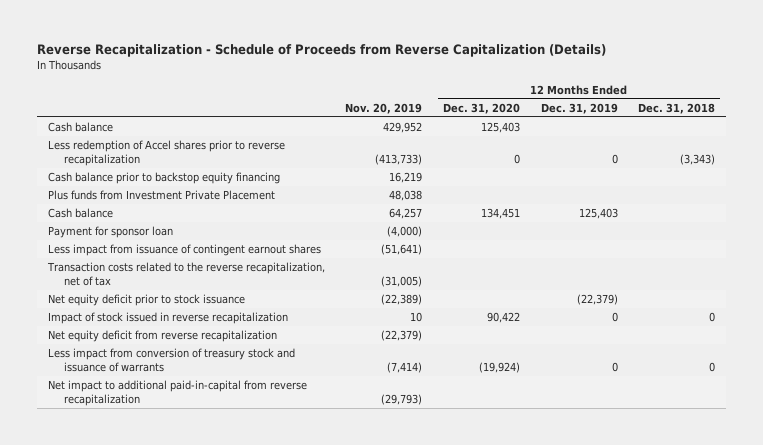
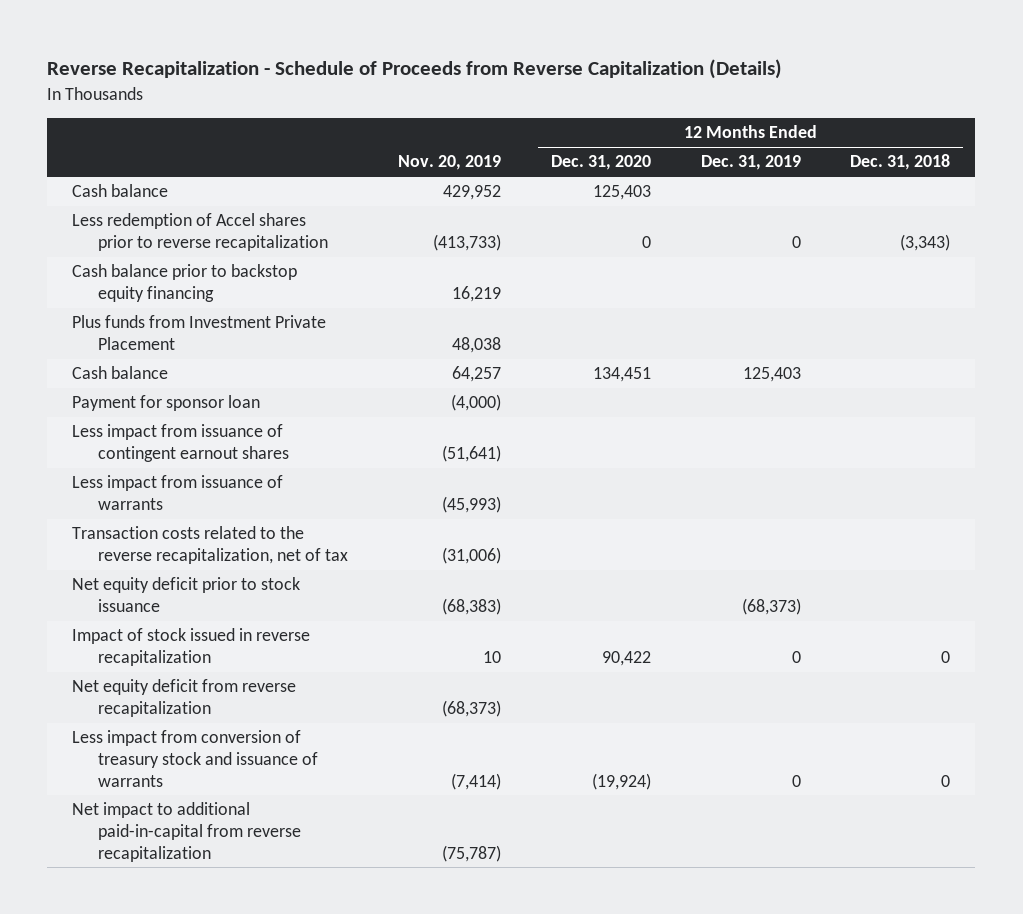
none -> [72,475,284,510] Less impact from issuance of warrants
[381,276,423,288] (31,005) -> [442,546,502,564] (31,006)
[381,294,423,306] (22,389) -> [442,597,502,615] (68,383)
[576,294,618,306] (22,379) -> [741,597,801,615] (68,373)
[381,330,423,342] (22,379) -> [442,699,502,717] (68,373)
[381,394,423,406] (29,793) -> [442,844,502,862] (75,787)

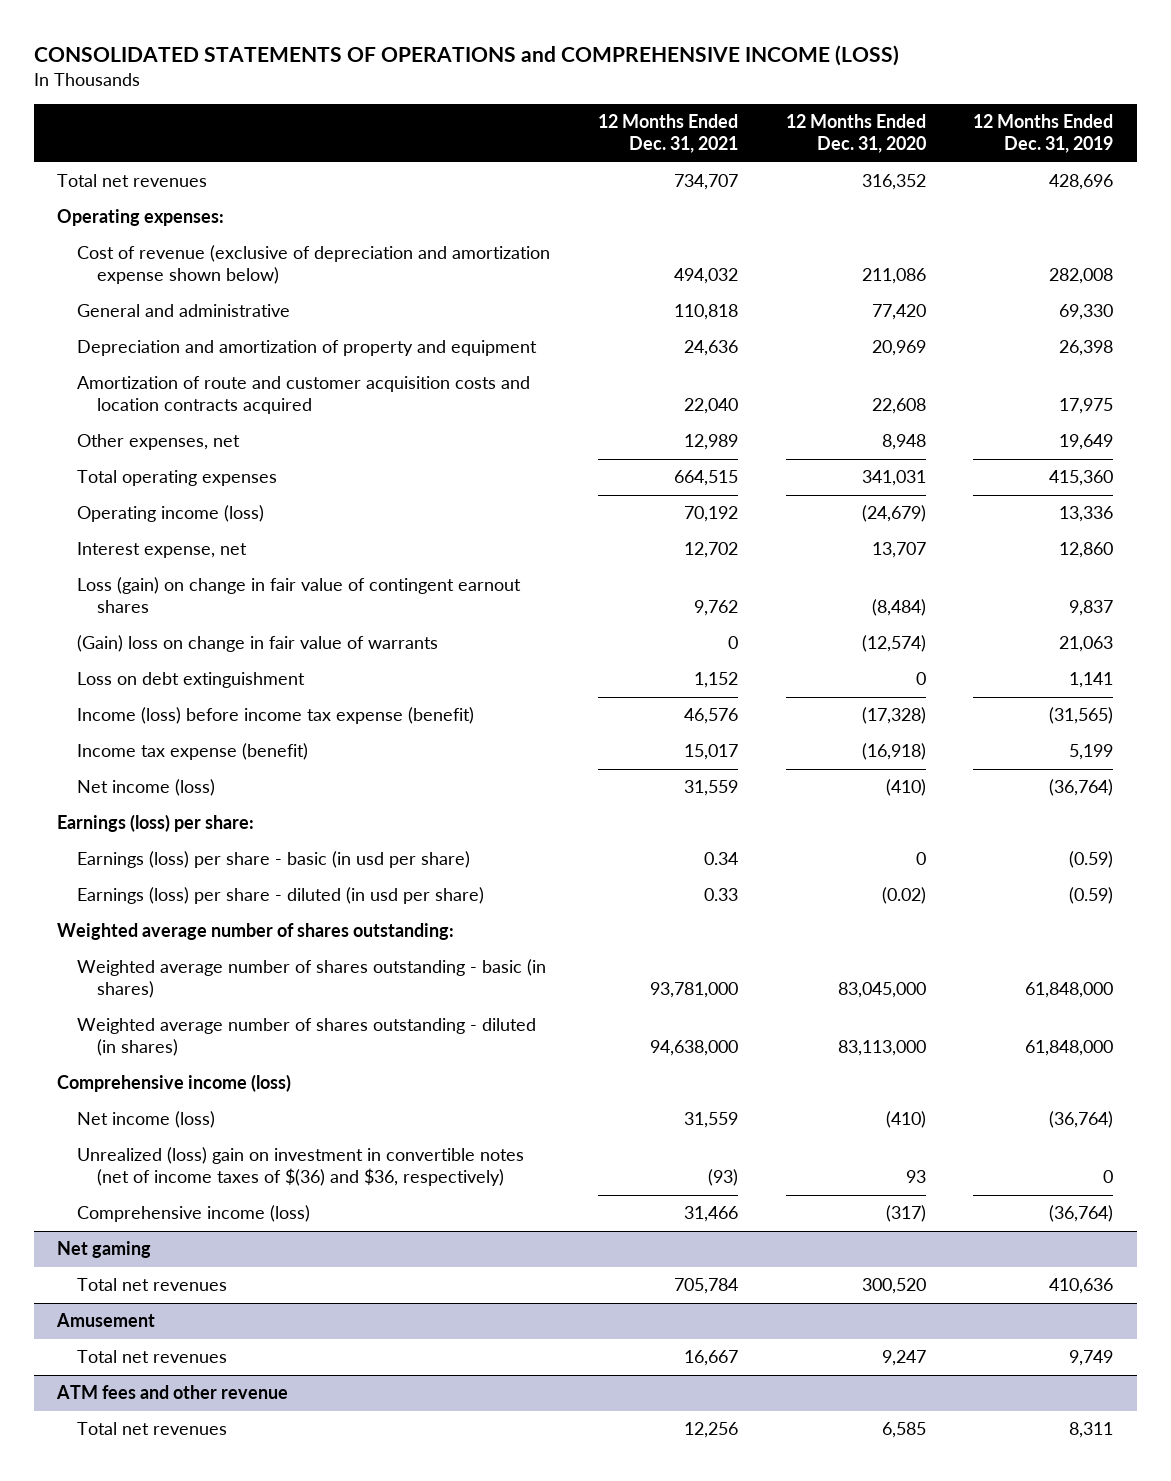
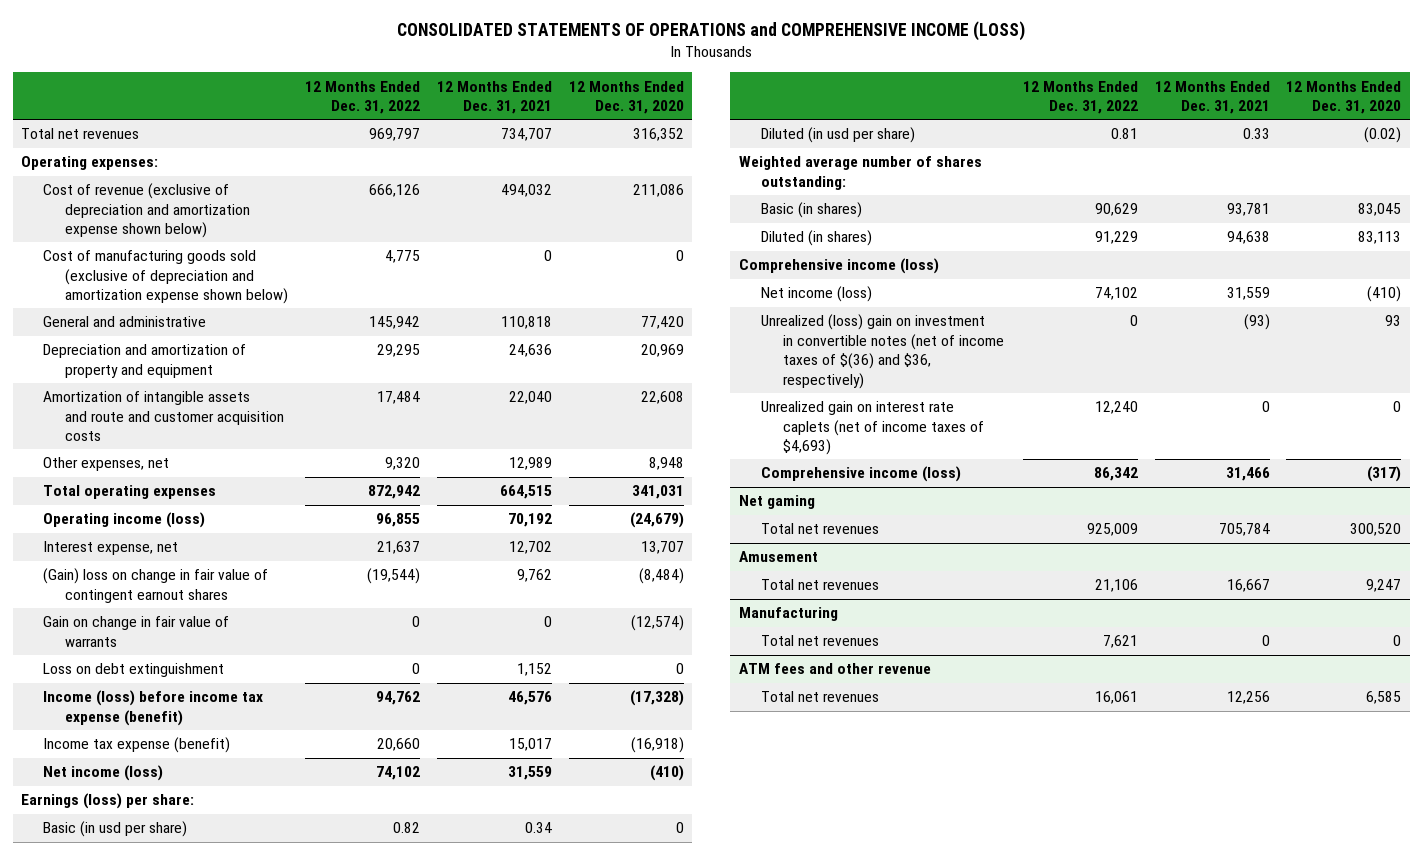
[973,114,1114,154] 12 Months Ended Dec. 31, 2019 -> none
none -> [305,80,421,115] 12 Months Ended Dec. 31, 2022
none -> [43,250,289,305] Cost of manufacturing goods sold (exclusive of depreciation and amortization expense shown below)
[77,376,531,415] Amortization of route and customer acquisition costs and location contracts acquired -> [43,391,285,442] Amortization of intangible assets and route and customer acquisition costs
[77,577,522,614] Loss (gain) on change in fair value of contingent earnout shares -> [43,568,269,603] (Gain) loss on change in fair value of contingent earnout shares
[77,635,439,653] (Gain) loss on change in fair value of warrants -> [43,616,230,647] Gain on change in fair value of warrants
[77,851,471,869] Earnings (loss) per share - basic (in usd per share) -> [43,821,188,838] Basic (in usd per share)
[77,887,485,905] Earnings (loss) per share - diluted (in usd per share) -> [760,127,915,144] Diluted (in usd per share)
[77,959,547,999] Weighted average number of shares outstanding - basic (in shares) -> [760,202,862,219] Basic (in shares)
[649,982,738,999] 93,781,000 -> [1226,203,1270,217] 93,781
[837,982,926,999] 83,045,000 -> [1358,203,1402,217] 83,045
[77,1018,537,1057] Weighted average number of shares outstanding - diluted (in shares) -> [760,230,872,247] Diluted (in shares)
[649,1040,738,1057] 94,638,000 -> [1226,231,1270,245] 94,638
[837,1040,926,1057] 83,113,000 -> [1358,231,1402,245] 83,113
none -> [760,401,985,456] Unrealized gain on interest rate caplets (net of income taxes of $4,693)
none -> [738,607,838,622] Manufacturing
none -> [760,635,879,647] Total net revenues

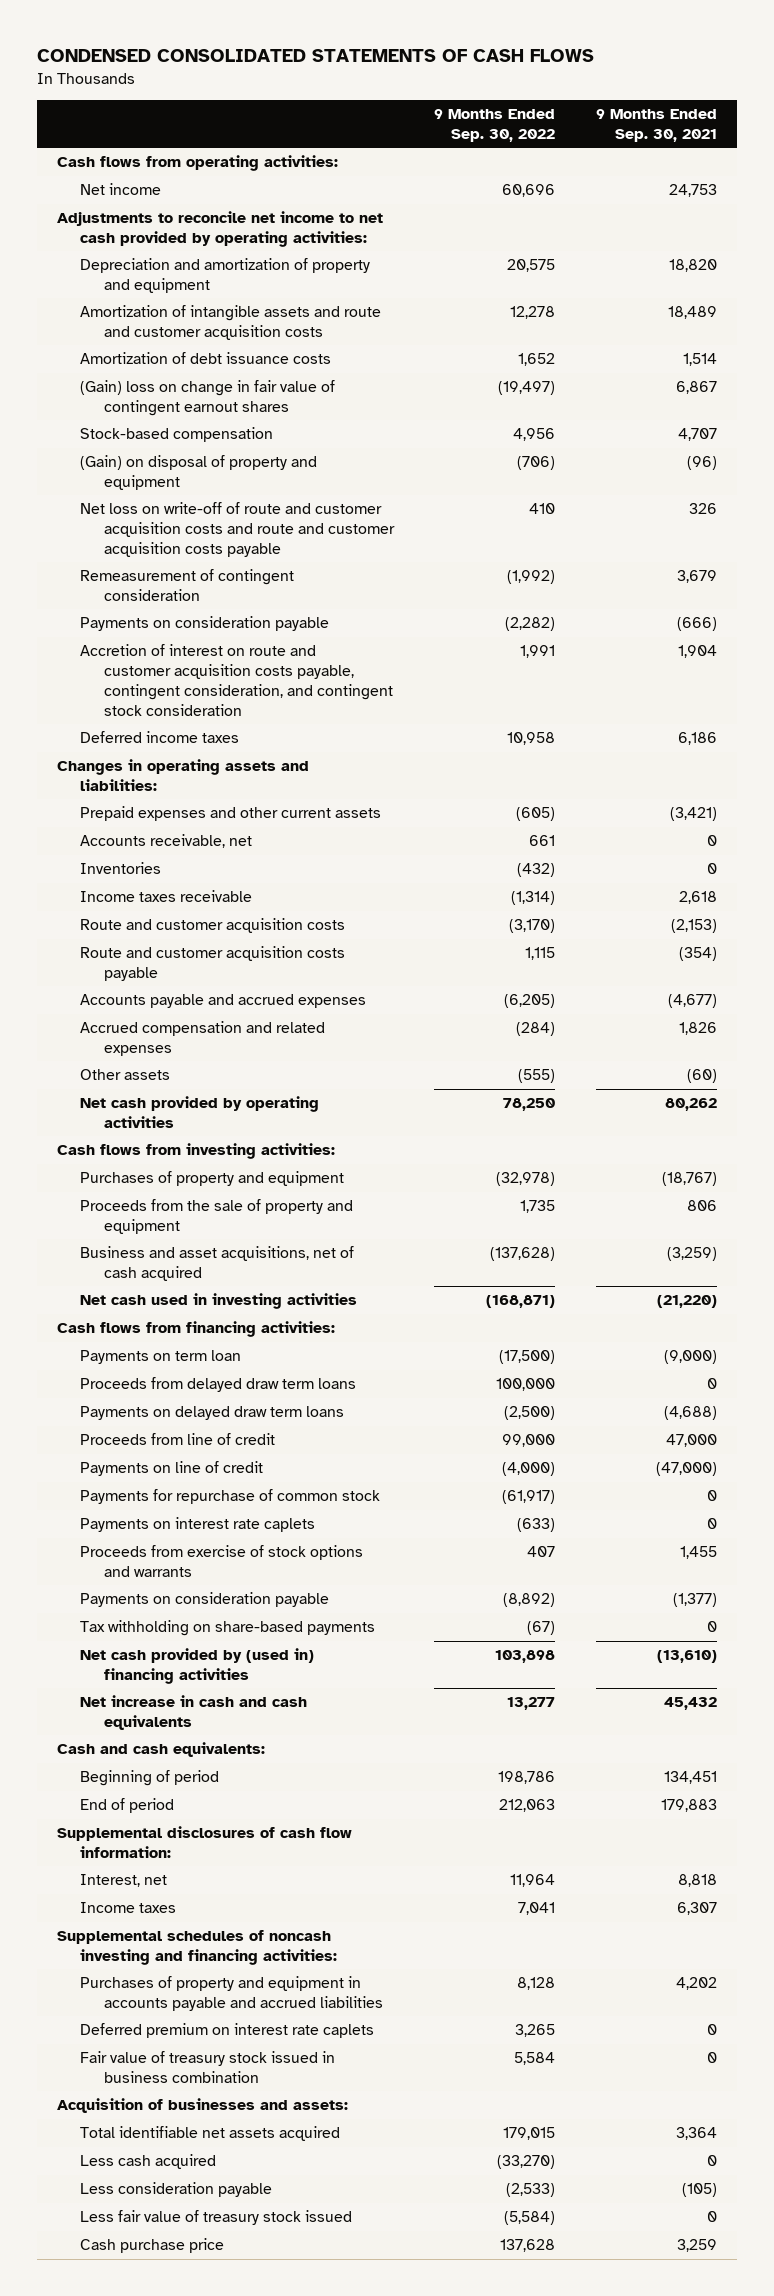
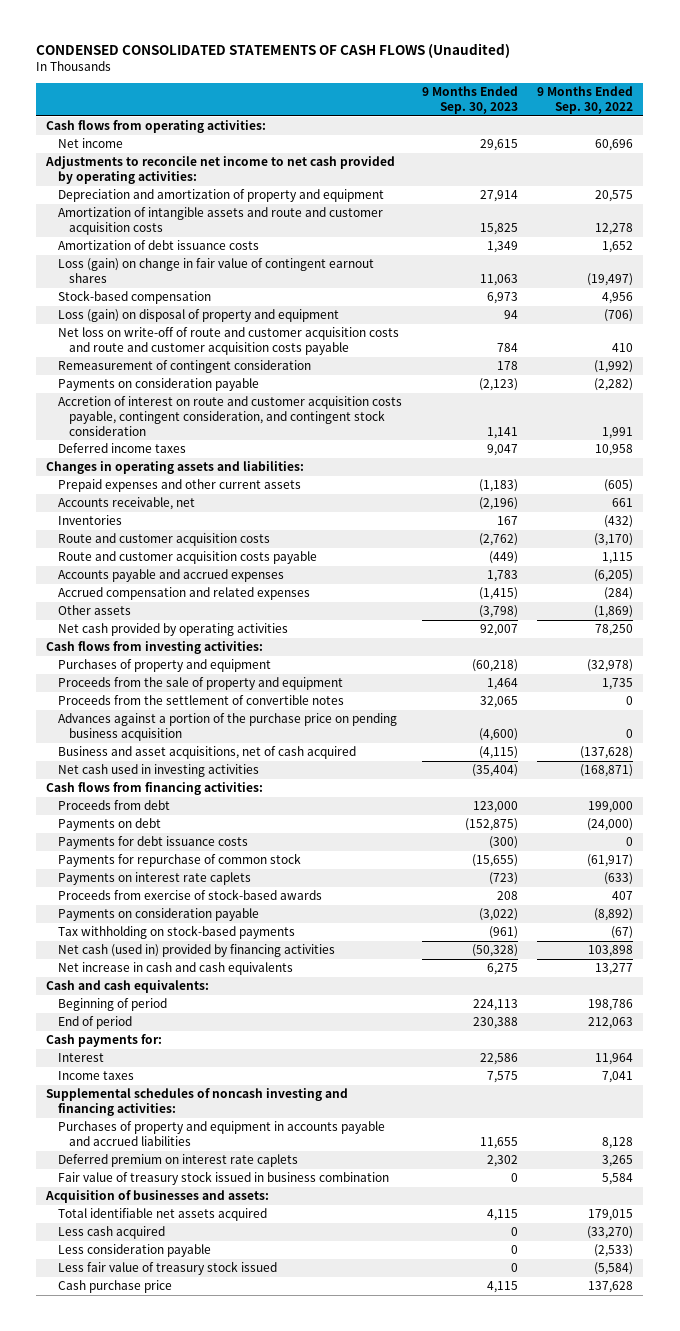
[36,48,594,62] CONDENSED CONSOLIDATED STATEMENTS OF CASH FLOWS -> [36,42,511,58] CONDENSED CONSOLIDATED STATEMENTS OF CASH FLOWS (Unaudited)
[595,109,717,143] 9 Months Ended Sep. 30, 2021 -> none
none -> [421,86,518,114] 9 Months Ended Sep. 30, 2023
[80,380,336,417] (Gain) loss on change in fair value of contingent earnout shares -> [57,258,374,283] Loss (gain) on change in fair value of contingent earnout shares
[80,455,318,491] (Gain) on disposal of property and equipment -> [57,309,339,323] Loss (gain) on disposal of property and equipment
[80,890,253,903] Income taxes receivable -> none
[518,1069,556,1084] (555) -> [594,605,634,619] (1,869)
none -> [57,695,344,706] Proceeds from the settlement of convertible notes
none -> [57,713,397,741] Advances against a portion of the purchase price on pending business acquisition
[80,1350,242,1365] Payments on term loan -> none
[80,1377,357,1393] Proceeds from delayed draw term loans -> none
[80,1406,345,1421] Payments on delayed draw term loans -> none
[80,1433,276,1446] Proceeds from line of credit -> [57,800,170,811] Proceeds from debt
[502,1434,556,1448] 99,000 -> [588,801,634,814] 199,000
[80,1461,264,1477] Payments on line of credit -> [57,818,161,832] Payments on debt
[502,1462,556,1477] (4,000) -> [587,818,634,832] (24,000)
none -> [57,836,248,850] Payments for debt issuance costs
[80,1545,364,1578] Proceeds from exercise of stock options and warrants -> [57,889,322,901] Proceeds from exercise of stock-based awards
[80,1620,376,1637] Tax withholding on share-based payments -> [57,925,295,940] Tax withholding on stock-based payments
[80,1648,315,1685] Net cash provided by (used in) financing activities -> [57,944,335,958] Net cash (used in) provided by financing activities
[56,1826,352,1859] Supplemental disclosures of cash flow information: -> none
none -> [46,1034,163,1048] Cash payments for:
[80,1874,168,1888] Interest, net -> [57,1053,104,1063] Interest

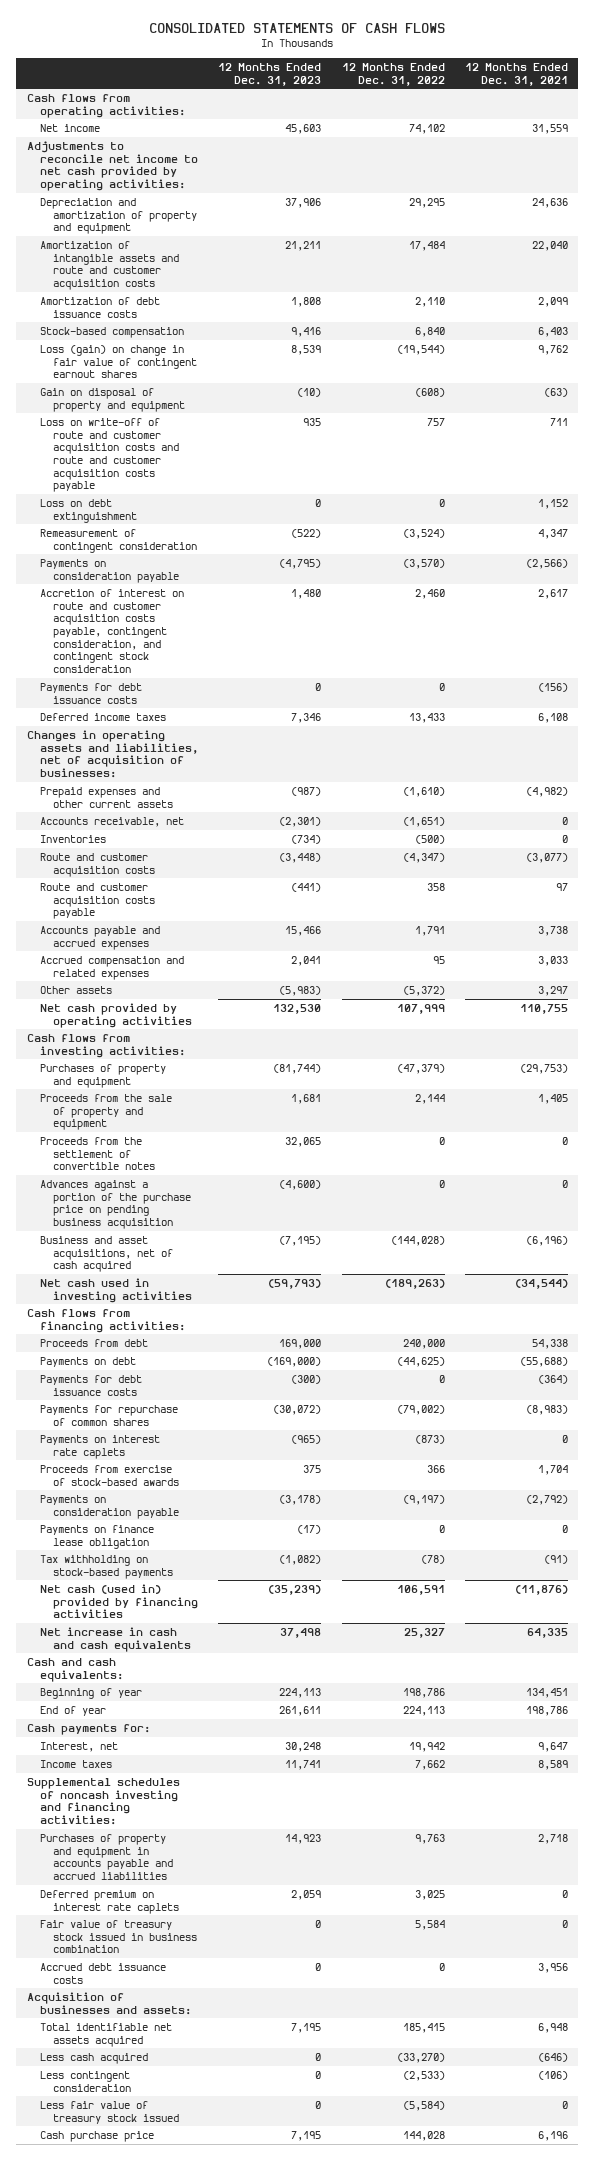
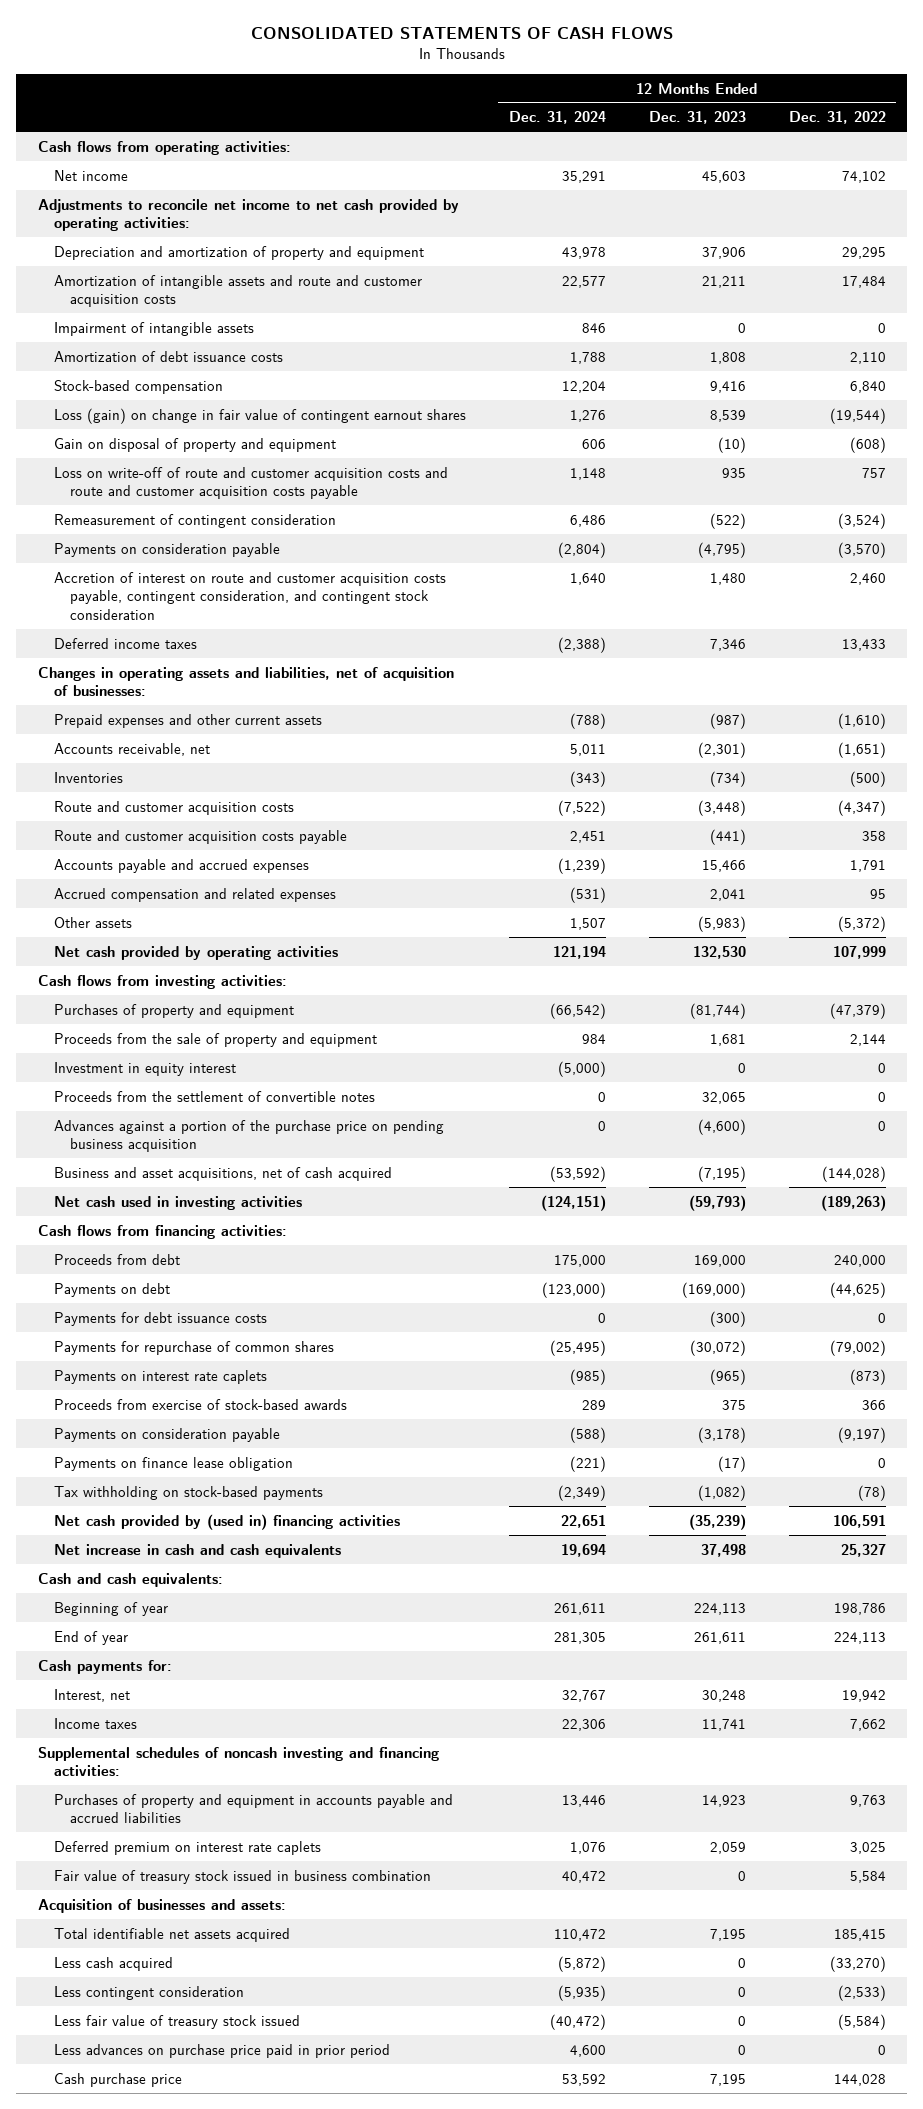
[464,62,568,86] 12 Months Ended Dec. 31, 2021 -> none
none -> [508,111,606,125] Dec. 31, 2024
none -> [53,321,254,336] Impairment of intangible assets
[39,498,138,523] Loss on debt extinguishment -> none
[39,682,142,704] Payments for debt issuance costs -> none
none -> [53,1061,236,1076] Investment in equity interest
[39,1583,199,1619] Net cash (used in) provided by financing activities -> [53,1513,400,1530] Net cash provided by (used in) financing activities
[39,1962,166,1984] Accrued debt issuance costs -> none
none -> [53,2043,390,2058] Less advances on purchase price paid in prior period

